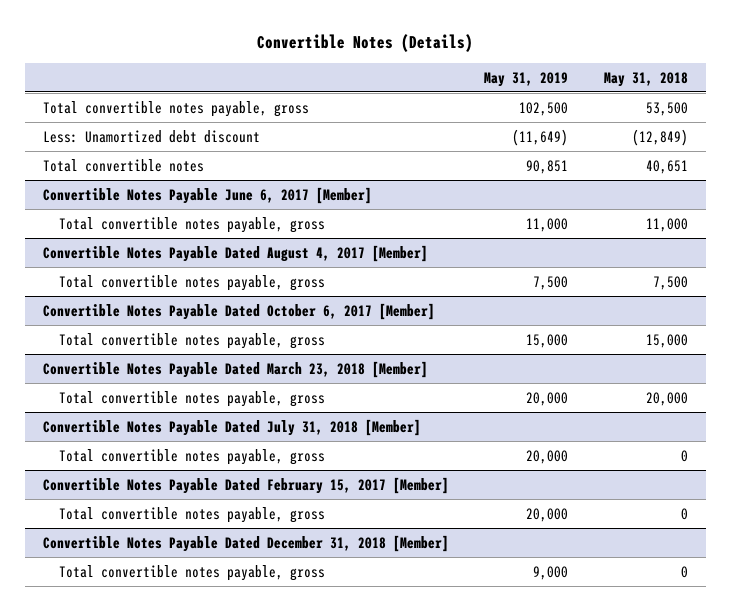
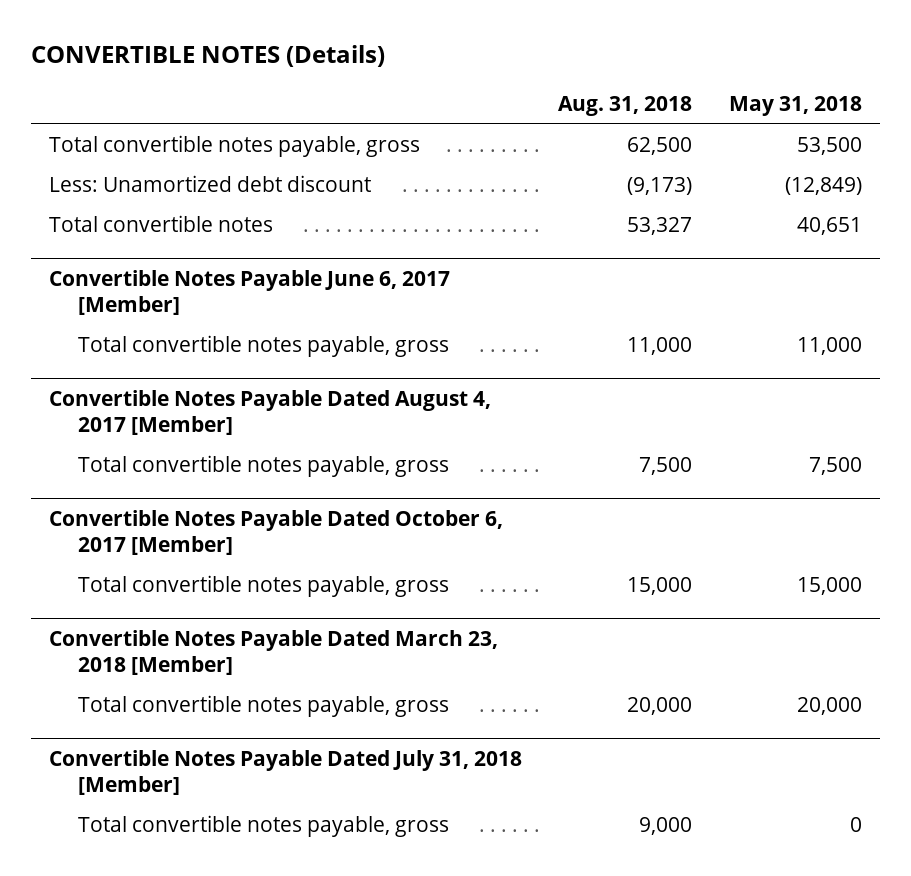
[257,34,474,53] Convertible Notes (Details) -> [30,44,385,67] CONVERTIBLE NOTES (Details)
[484,71,569,87] May 31, 2019 -> none
none -> [558,95,693,116] Aug. 31, 2018
[42,476,449,494] Convertible Notes Payable Dated February 15, 2017 [Member] -> none
[59,506,326,523] Total convertible notes payable, gross -> none
[42,534,449,552] Convertible Notes Payable Dated December 31, 2018 [Member] -> none
[59,564,326,581] Total convertible notes payable, gross -> none

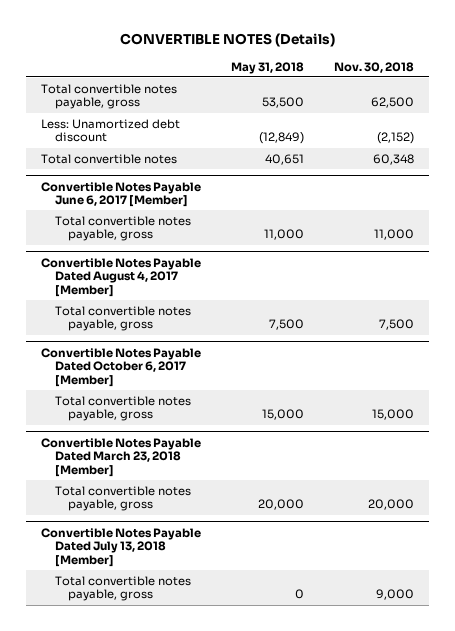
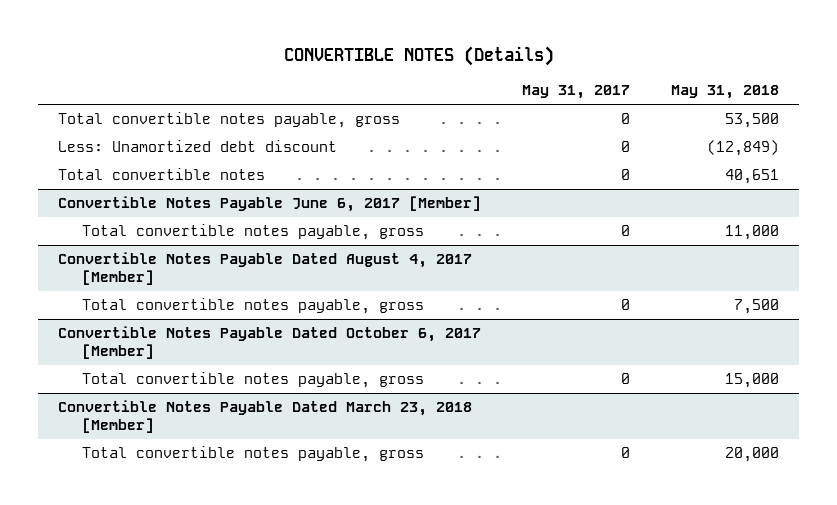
[334,61,415,73] Nov. 30, 2018 -> none
none -> [522,85,631,100] May 31, 2017
[41,527,202,568] Convertible Notes Payable Dated July 13, 2018 [Member] -> none
[54,575,191,602] Total convertible notes payable, gross -> none

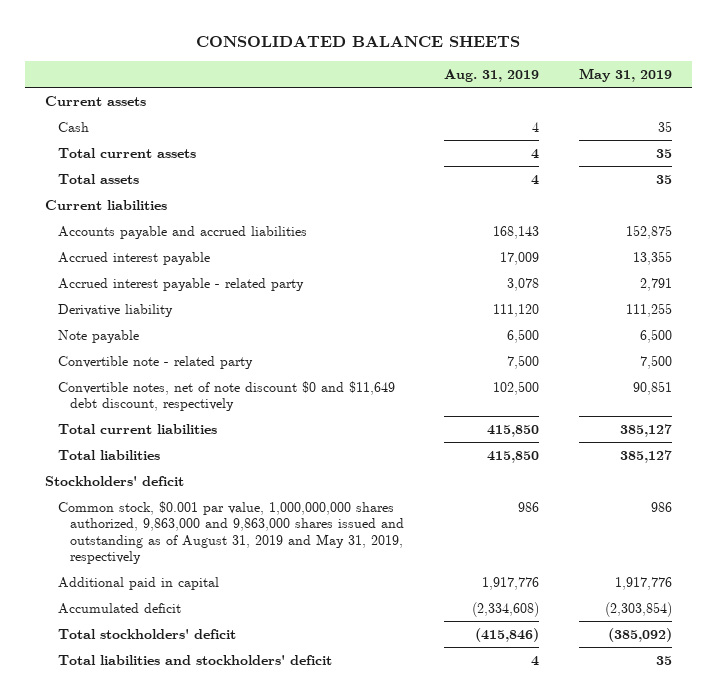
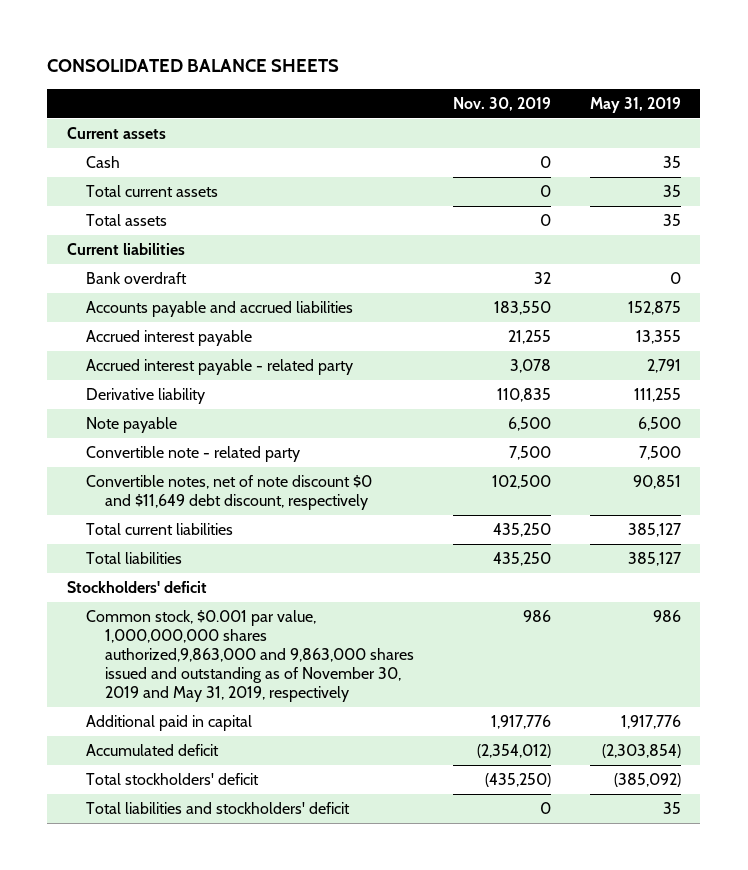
[443,69,539,83] Aug. 31, 2019 -> none
none -> [452,96,551,111] Nov. 30, 2019
none -> [85,272,187,285] Bank overdraft
[57,500,404,565] Common stock, $0.001 par value, 1,000,000,000 shares authorized, 9,863,000 and 9,863,000 shares issued and outstanding as of August 31, 2019 and May 31, 2019, respectively -> [85,610,415,702] Common stock, $0.001 par value, 1,000,000,000 shares authorized,9,863,000 and 9,863,000 shares issued and outstanding as of November 30, 2019 and May 31, 2019, respectively

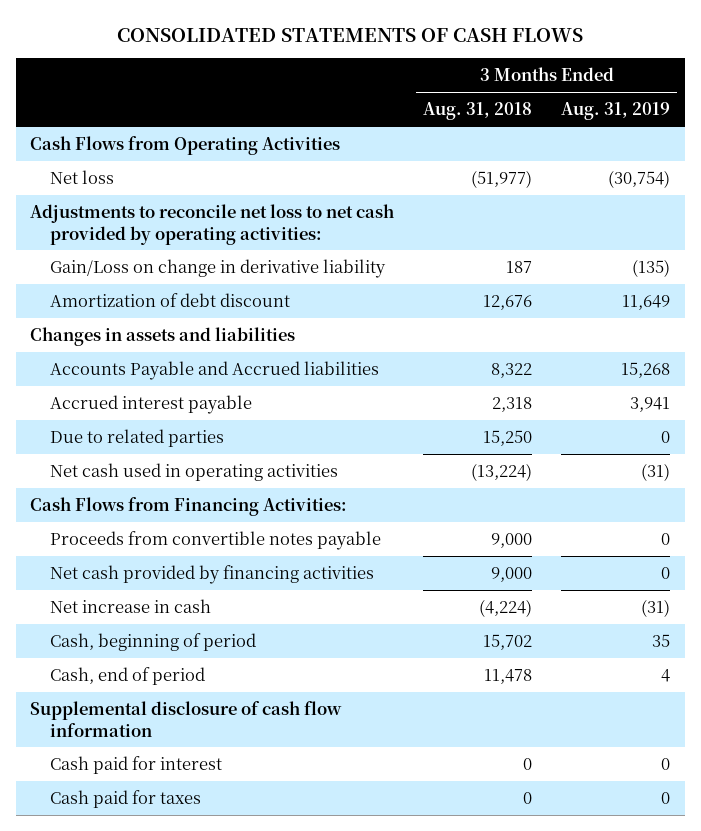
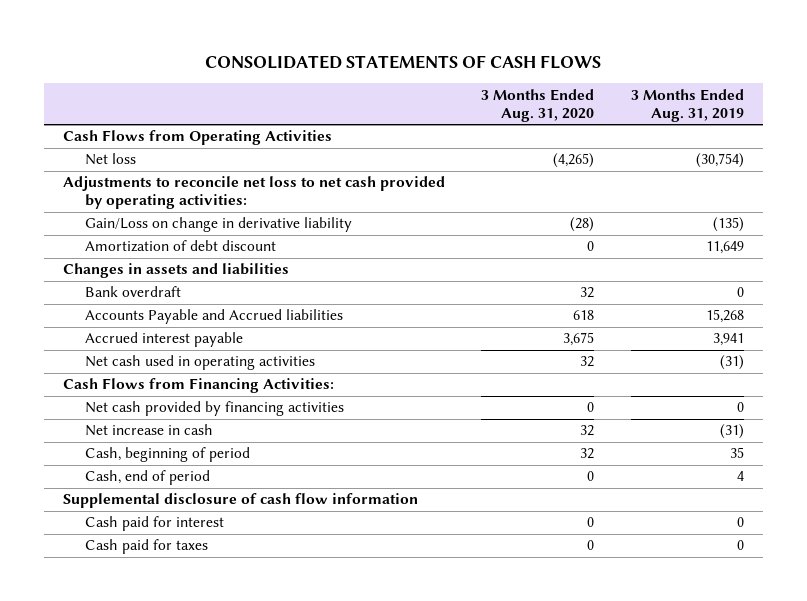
[423,102,533,121] Aug. 31, 2018 -> none
none -> [481,88,595,122] 3 Months Ended Aug. 31, 2020
none -> [85,286,182,298] Bank overdraft
[49,429,224,448] Due to related parties -> none
[49,531,381,551] Proceeds from convertible notes payable -> none

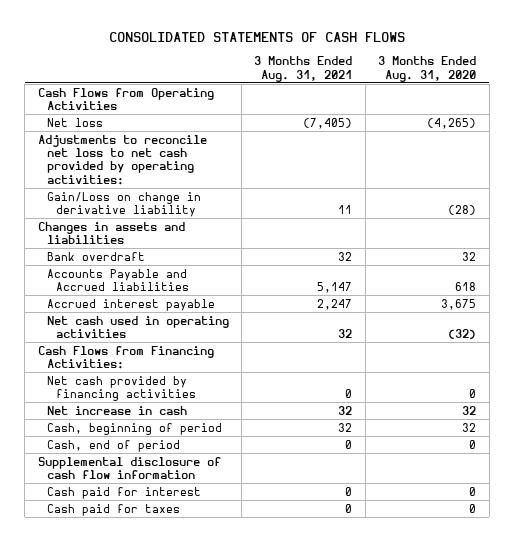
[631,88,745,122] 3 Months Ended Aug. 31, 2019 -> none
none -> [254,56,353,82] 3 Months Ended Aug. 31, 2021
[85,240,277,253] Amortization of debt discount -> none
[580,356,595,368] 32 -> [448,328,477,339] (32)

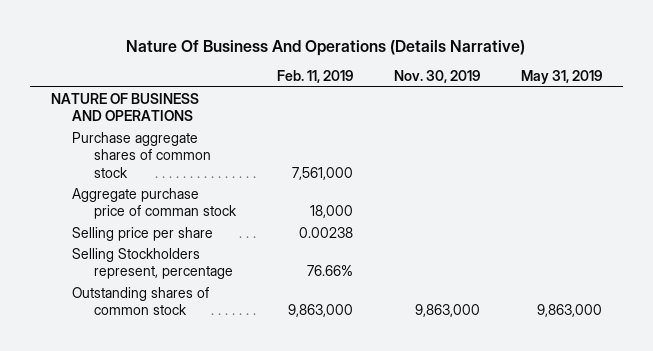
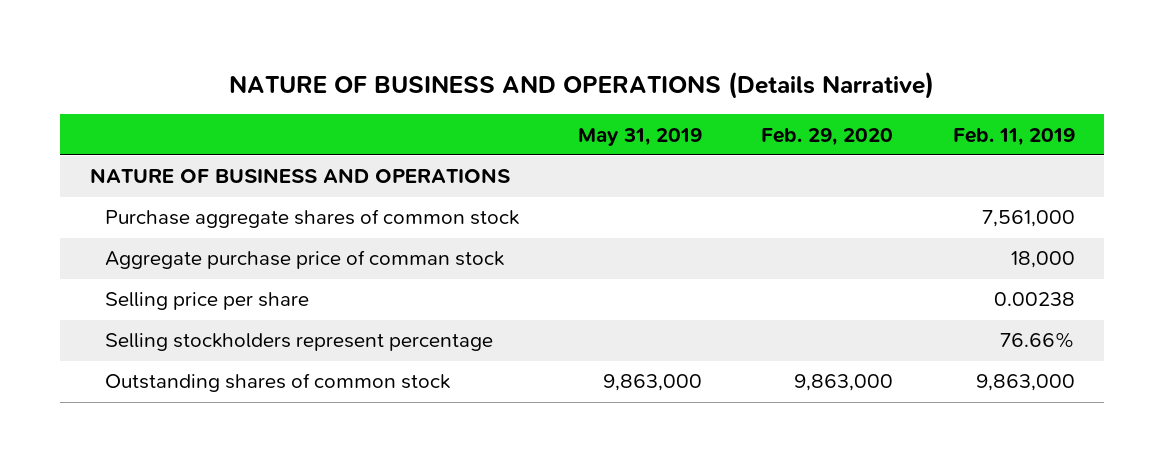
[126,39,526,56] Nature Of Business And Operations (Details Narrative) -> [229,70,935,99] NATURE OF BUSINESS AND OPERATIONS (Details Narrative)
[394,70,481,84] Nov. 30, 2019 -> none
none -> [761,127,894,146] Feb. 29, 2020
[72,247,233,280] Selling Stockholders represent, percentage -> [104,333,493,352] Selling stockholders represent percentage

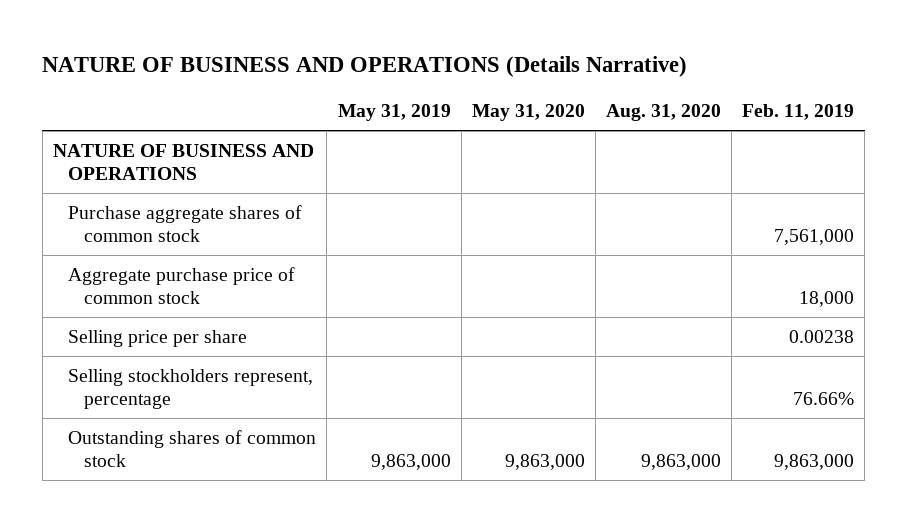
[761,127,894,146] Feb. 29, 2020 -> none
none -> [471,104,585,122] May 31, 2020
none -> [606,104,722,122] Aug. 31, 2020
[104,250,504,270] Aggregate purchase price of comman stock -> [68,266,296,305] Aggregate purchase price of common stock
[104,333,493,352] Selling stockholders represent percentage -> [68,368,314,410] Selling stockholders represent, percentage

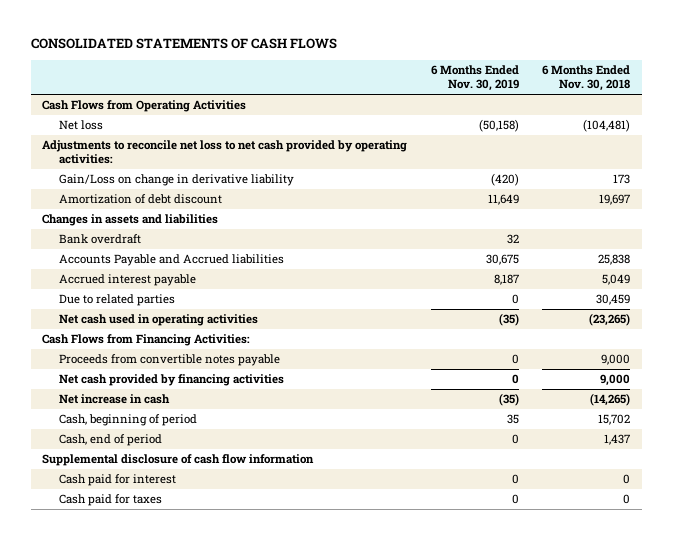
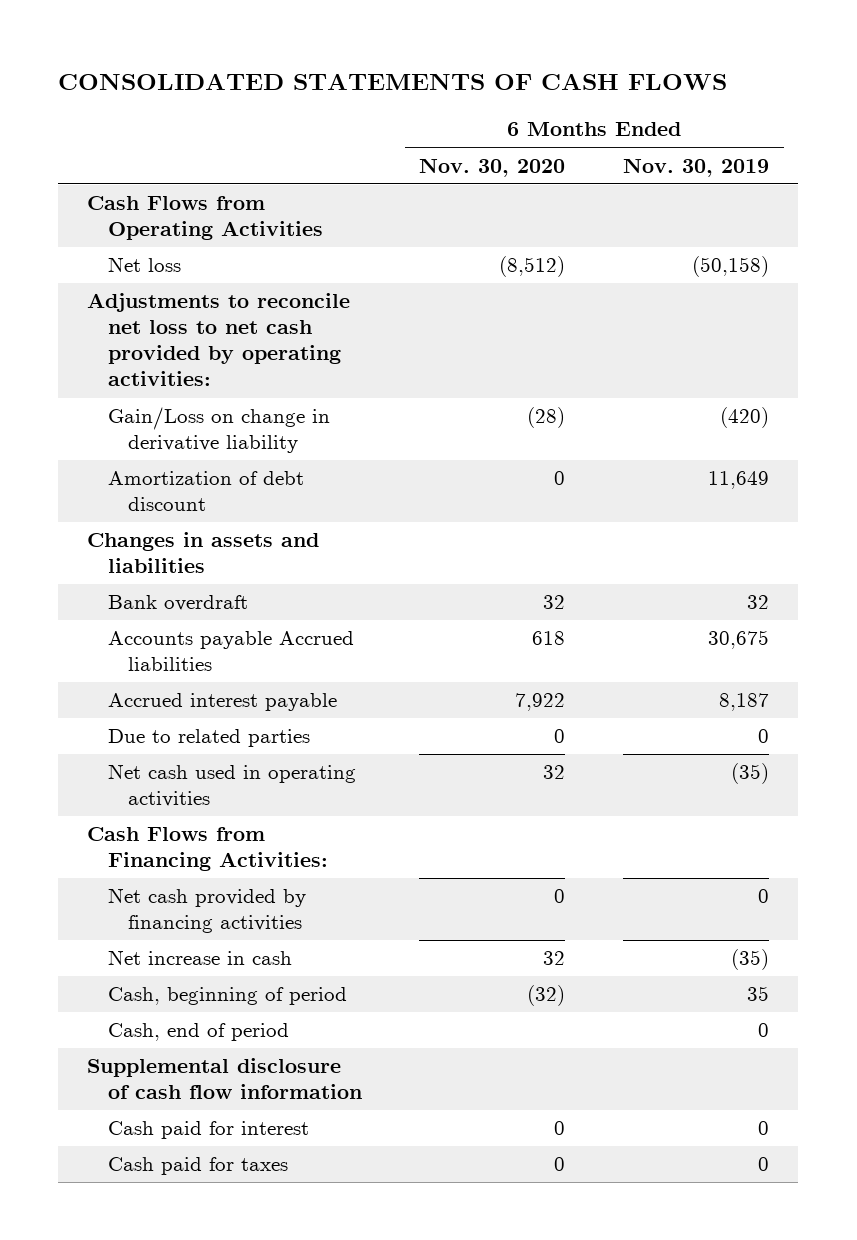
[542,65,631,92] 6 Months Ended Nov. 30, 2018 -> none
none -> [419,157,566,177] Nov. 30, 2020
[58,254,284,267] Accounts Payable and Accrued liabilities -> [107,631,354,672] Accounts payable Accrued liabilities
[58,354,280,367] Proceeds from convertible notes payable -> none

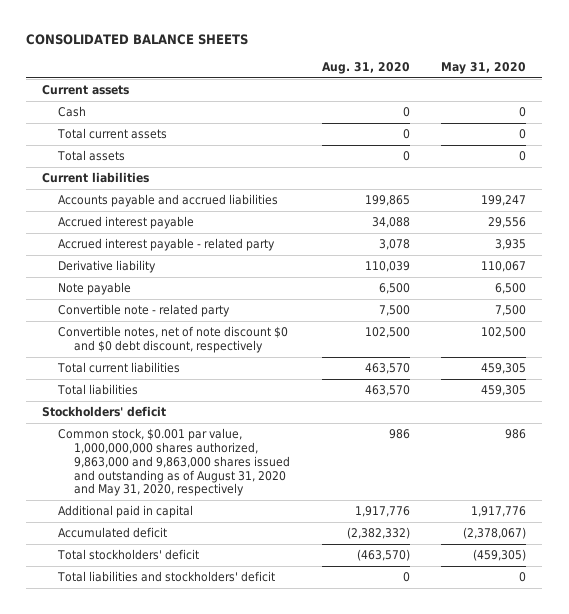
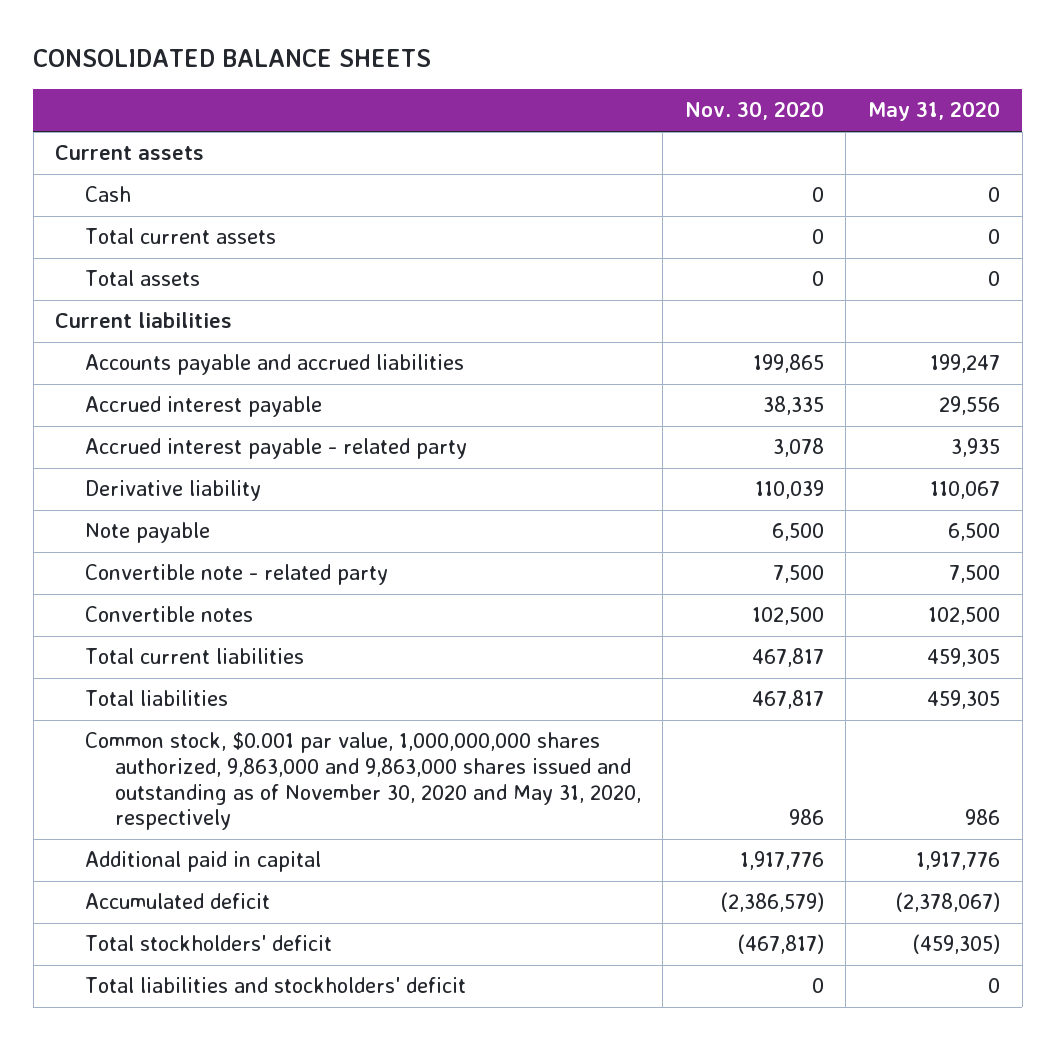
[321,61,410,74] Aug. 31, 2020 -> none
none -> [684,101,824,121] Nov. 30, 2020
[58,326,289,354] Convertible notes, net of note discount $0 and $0 debt discount, respectively -> [85,606,254,623] Convertible notes
[42,406,167,418] Stockholders' deficit -> none
[58,428,290,497] Common stock, $0.001 par value, 1,000,000,000 shares authorized, 9,863,000 and 9,863,000 shares issued and outstanding as of August 31, 2020 and May 31, 2020, respectively -> [85,732,641,831] Common stock, $0.001 par value, 1,000,000,000 shares authorized, 9,863,000 and 9,863,000 shares issued and outstanding as of November 30, 2020 and May 31, 2020, respectively

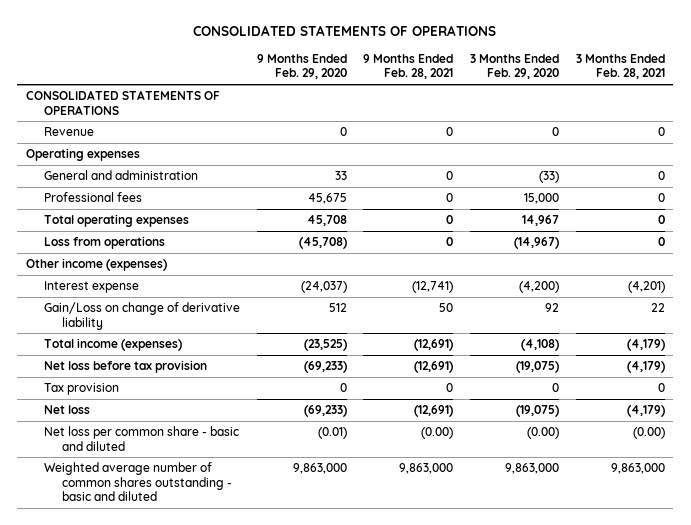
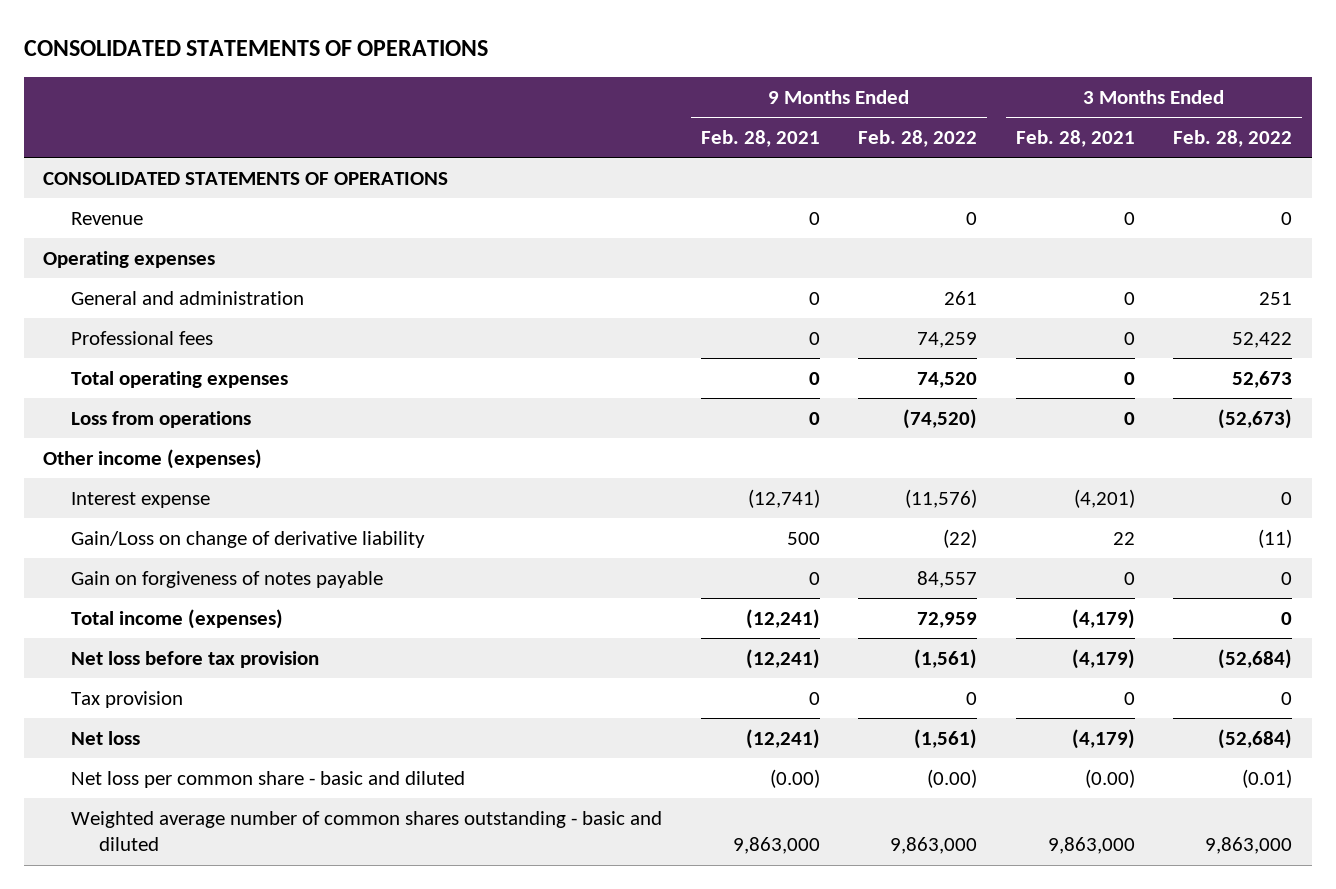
[256,53,347,80] 9 Months Ended Feb. 29, 2020 -> none
[470,53,560,80] 3 Months Ended Feb. 29, 2020 -> none
none -> [858,129,978,147] Feb. 28, 2022
none -> [1173,129,1293,147] Feb. 28, 2022
[439,303,454,313] 50 -> [786,531,820,545] 500
none -> [71,570,384,588] Gain on forgiveness of notes payable
[414,339,454,352] (12,691) -> [745,608,820,629] (12,241)
[414,361,454,374] (12,691) -> [745,648,820,669] (12,241)
[414,405,454,418] (12,691) -> [745,728,820,749] (12,241)

